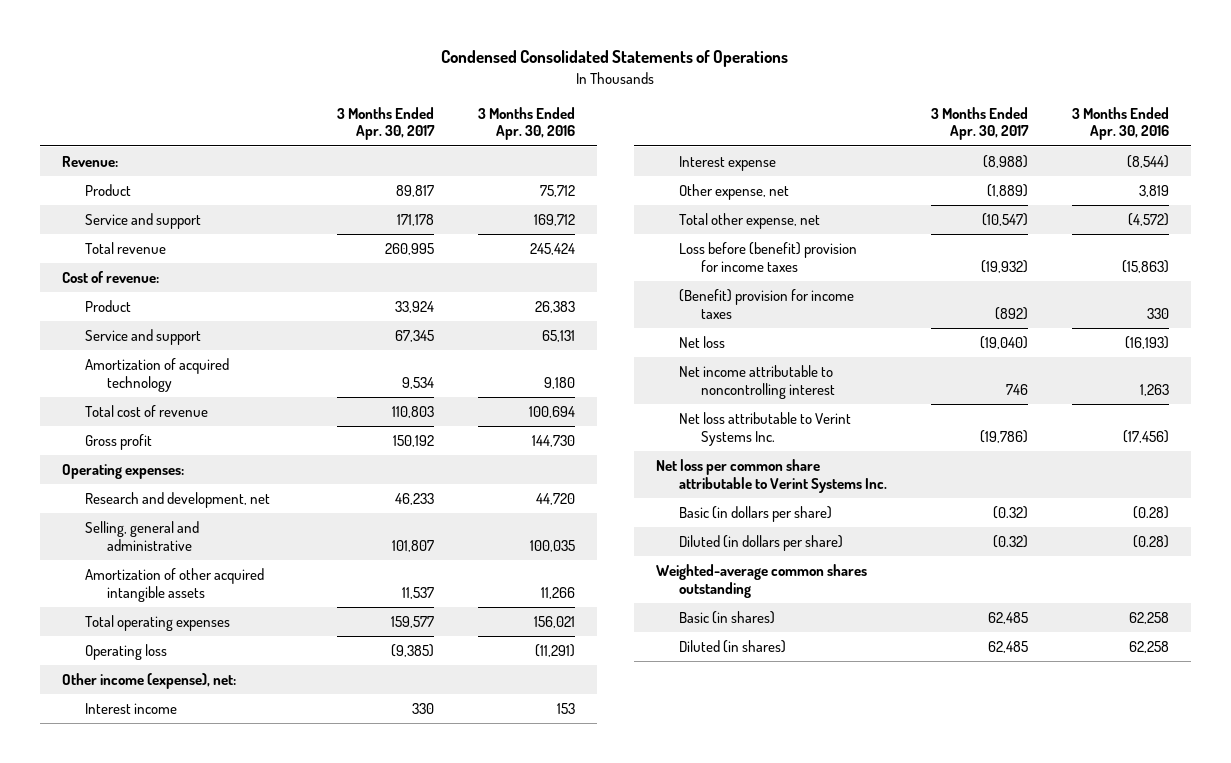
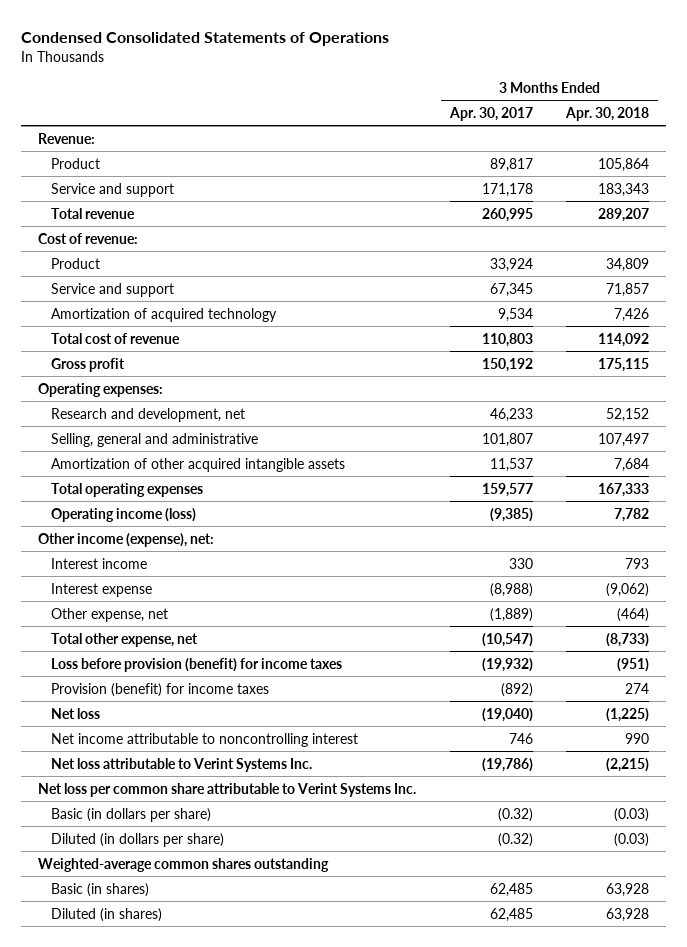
[477,106,575,141] 3 Months Ended Apr. 30, 2016 -> none
none -> [565,106,650,121] Apr. 30, 2018
[84,644,167,661] Operating loss -> [50,507,196,522] Operating income (loss)
[678,242,857,272] Loss before (benefit) provision for income taxes -> [50,657,342,672] Loss before provision (benefit) for income taxes
[678,289,854,319] (Benefit) provision for income taxes -> [50,682,269,697] Provision (benefit) for income taxes

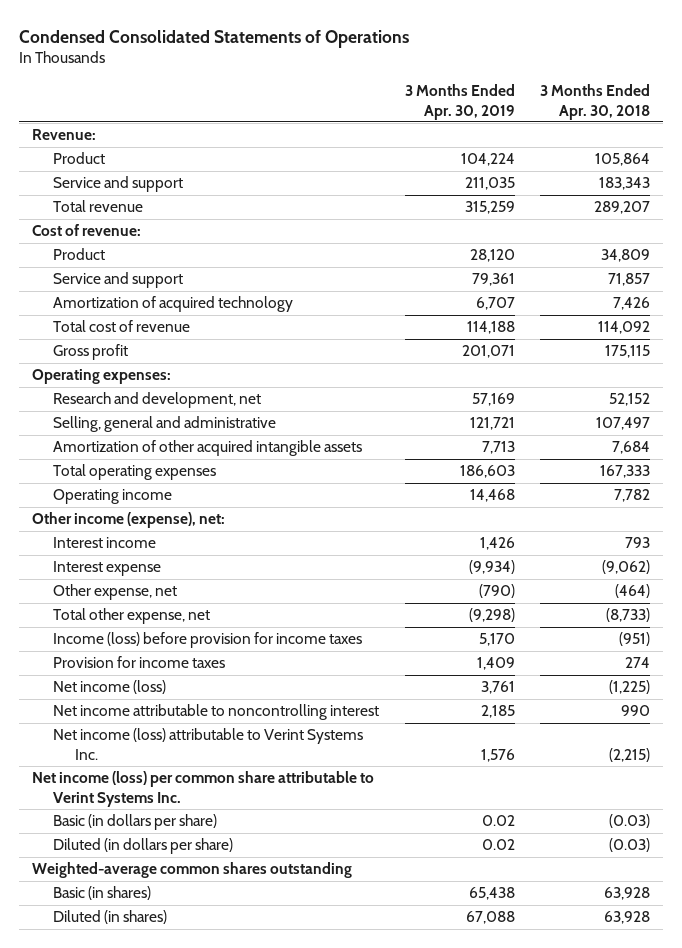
[448,106,533,121] Apr. 30, 2017 -> none
none -> [404,83,515,120] 3 Months Ended Apr. 30, 2019
[50,507,196,522] Operating income (loss) -> [53,489,173,505] Operating income
[50,657,342,672] Loss before provision (benefit) for income taxes -> [53,632,363,649] Income (loss) before provision for income taxes
[50,682,269,697] Provision (benefit) for income taxes -> [53,656,226,669] Provision for income taxes
[50,707,100,719] Net loss -> [53,680,167,695] Net income (loss)
[50,757,312,772] Net loss attributable to Verint Systems Inc. -> [53,728,364,760] Net income (loss) attributable to Verint Systems Inc.
[38,782,417,797] Net loss per common share attributable to Verint Systems Inc. -> [31,771,374,807] Net income (loss) per common share attributable to Verint Systems Inc.

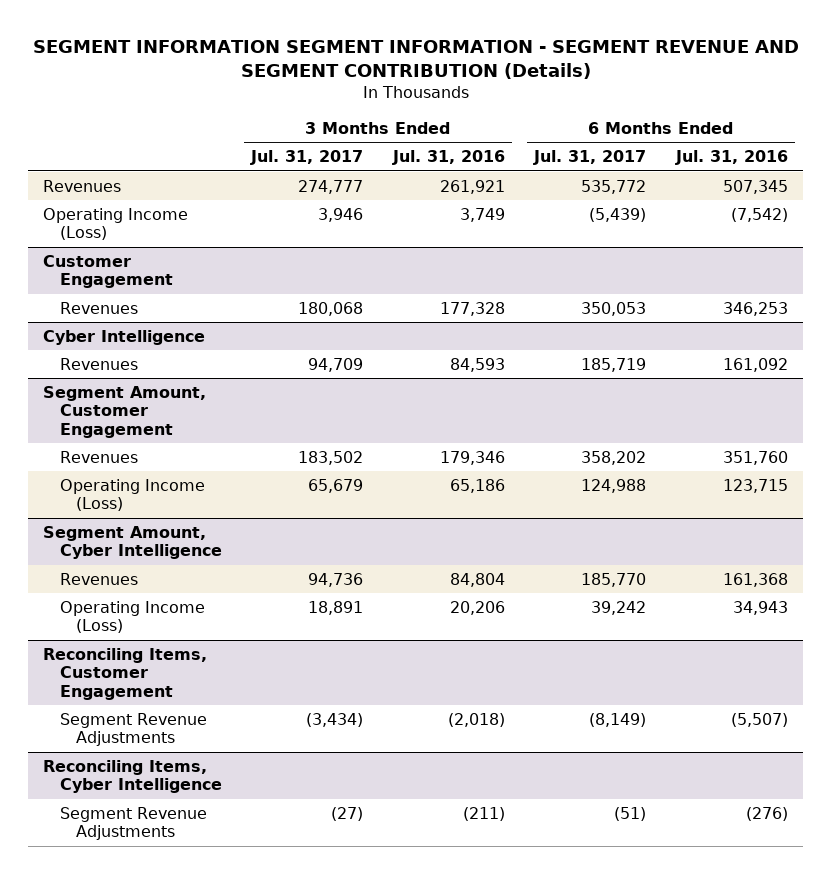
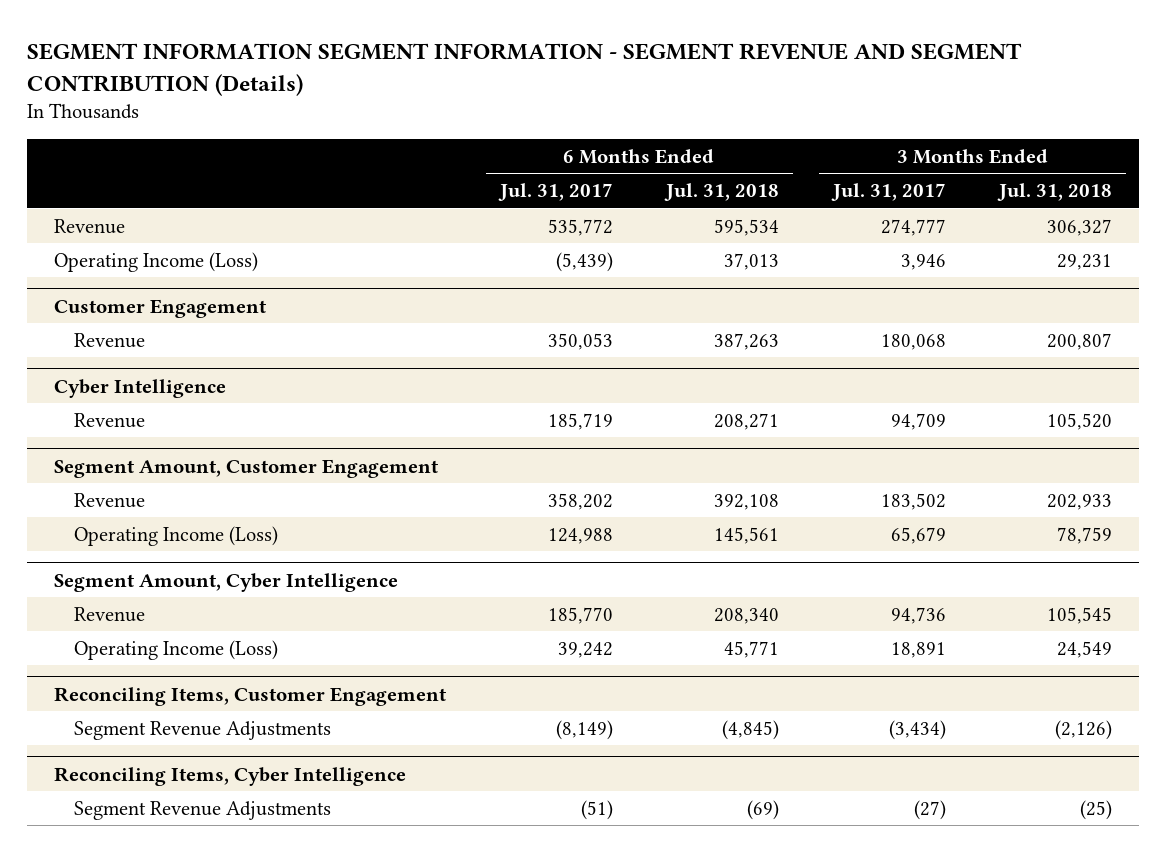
[391,150,505,166] Jul. 31, 2016 -> none
[675,150,789,166] Jul. 31, 2016 -> none
none -> [664,183,780,202] Jul. 31, 2018
none -> [997,183,1113,202] Jul. 31, 2018
[43,179,122,192] Revenues -> [54,218,126,234] Revenue
[59,301,138,314] Revenues -> [73,332,145,348] Revenue
[59,357,138,370] Revenues -> [73,412,145,428] Revenue
[59,450,138,463] Revenues -> [73,492,145,508] Revenue
[59,572,138,585] Revenues -> [73,606,145,622] Revenue

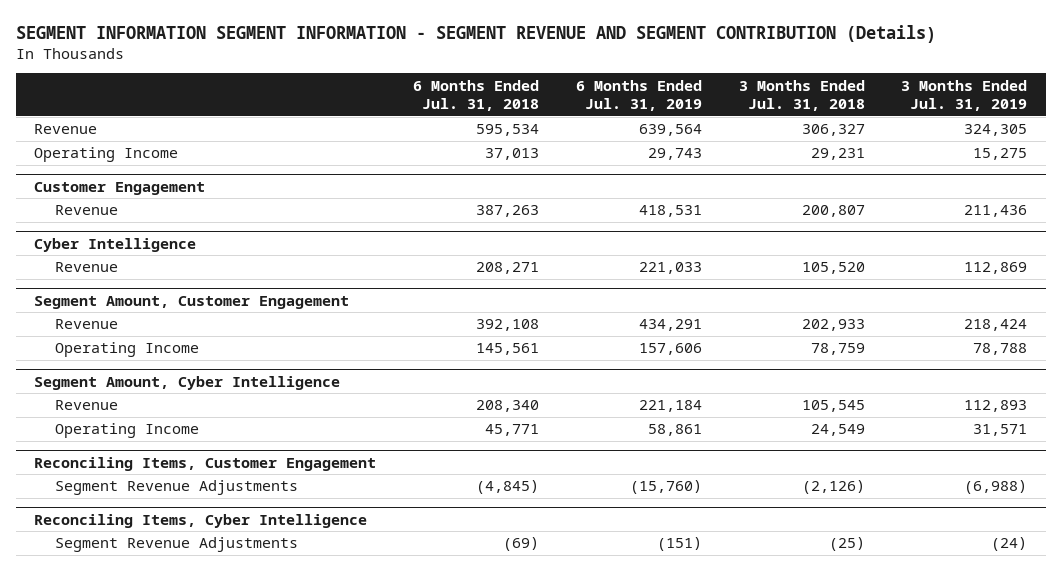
[497,183,613,202] Jul. 31, 2017 -> none
[830,183,946,202] Jul. 31, 2017 -> none
none -> [575,79,702,112] 6 Months Ended Jul. 31, 2019
none -> [901,79,1028,112] 3 Months Ended Jul. 31, 2019
[54,251,259,272] Operating Income (Loss) -> [34,147,179,163] Operating Income
[73,525,278,546] Operating Income (Loss) -> [55,342,200,358] Operating Income
[73,639,278,660] Operating Income (Loss) -> [55,423,200,439] Operating Income

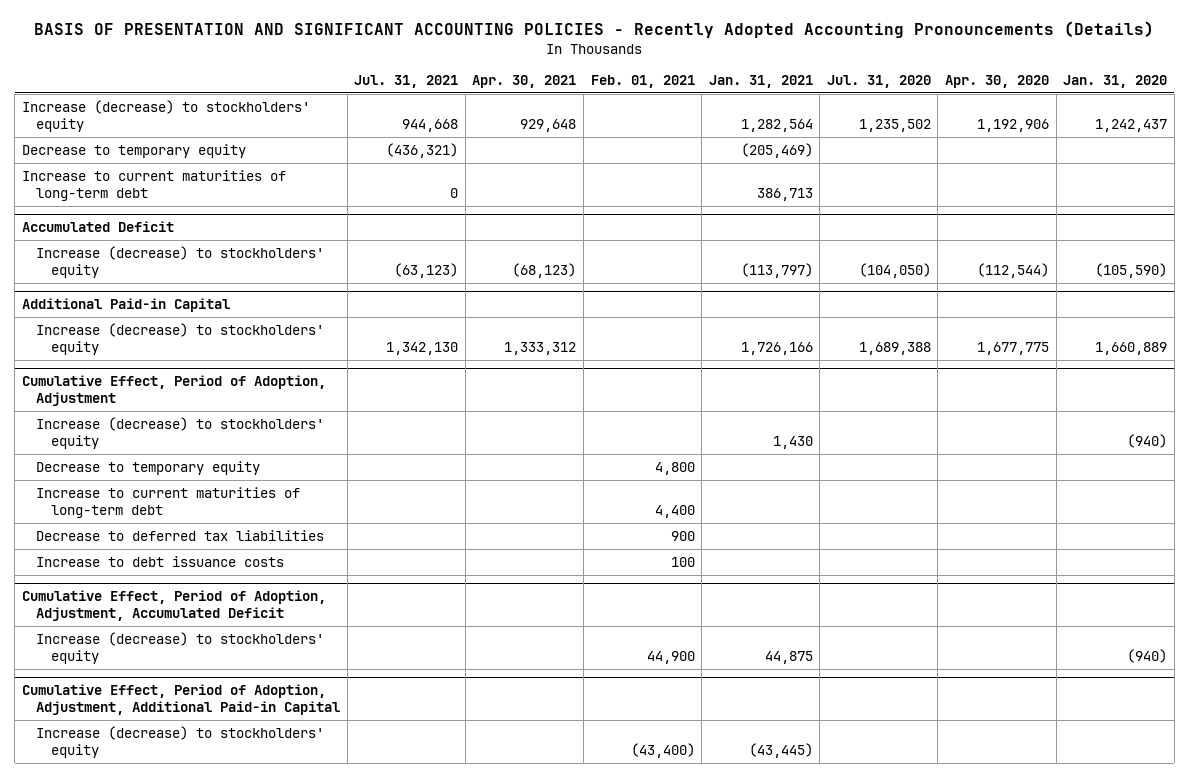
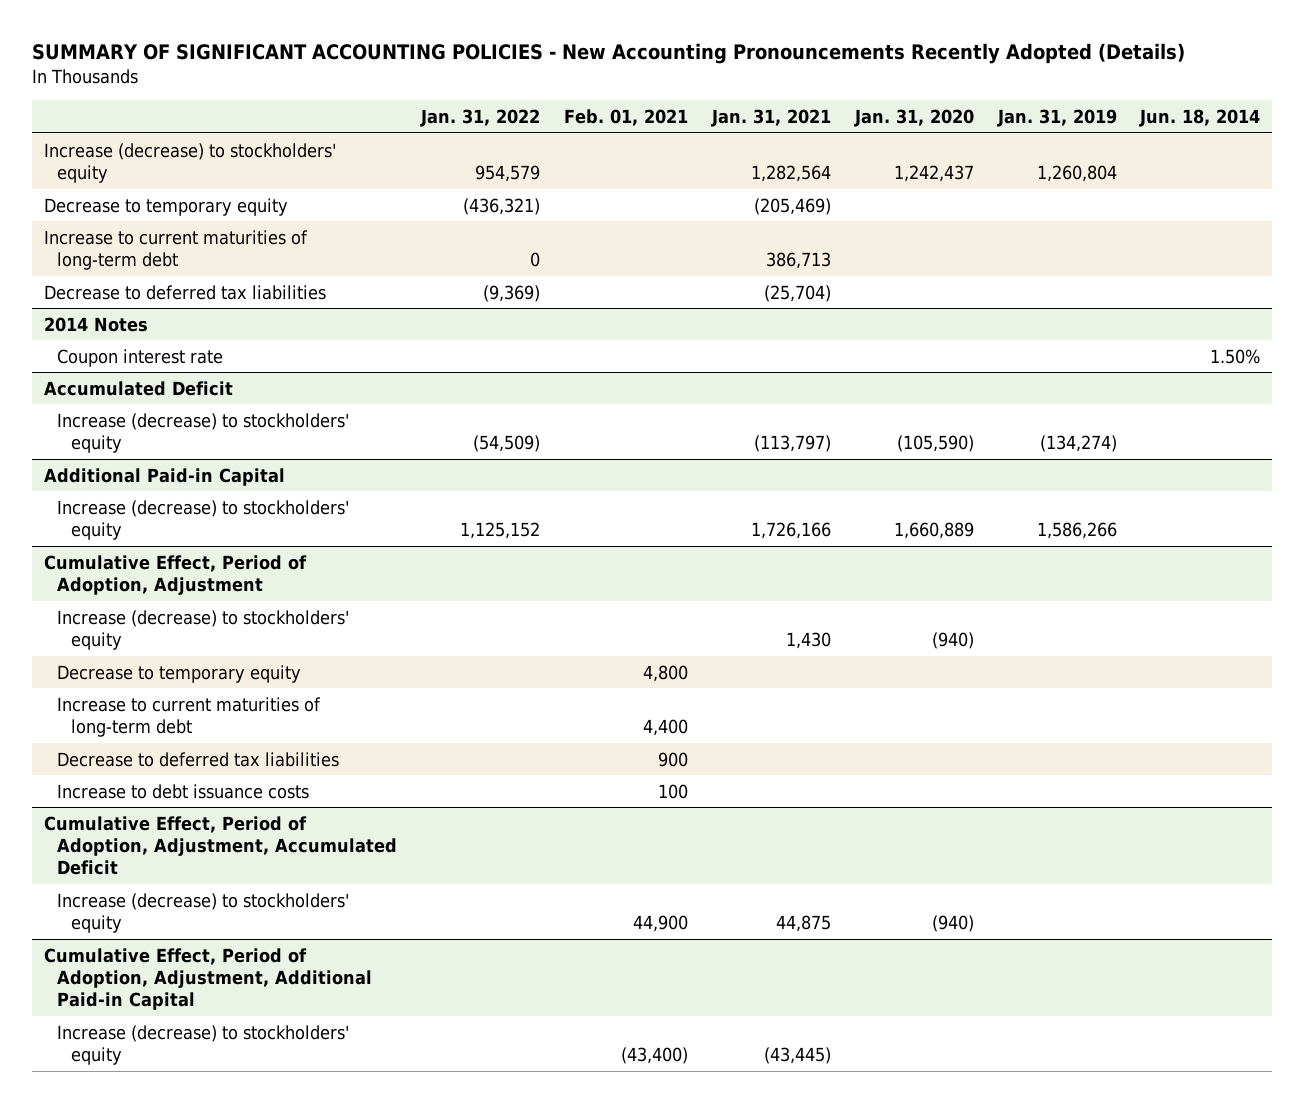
[34,21,1155,39] BASIS OF PRESENTATION AND SIGNIFICANT ACCOUNTING POLICIES - Recently Adopted Accounting Pronouncements (Details) -> [31,43,1185,65] SUMMARY OF SIGNIFICANT ACCOUNTING POLICIES - New Accounting Pronouncements Recently Adopted (Details)
[354,74,459,88] Jul. 31, 2021 -> none
[472,74,577,88] Apr. 30, 2021 -> none
[826,74,931,88] Jul. 31, 2020 -> none
[944,74,1049,88] Apr. 30, 2020 -> none
none -> [420,108,541,127] Jan. 31, 2022
none -> [996,108,1117,127] Jan. 31, 2019
none -> [1139,108,1261,127] Jun. 18, 2014
none -> [43,284,326,300] Decrease to deferred tax liabilities
none -> [43,316,148,332] 2014 Notes
none -> [57,348,224,367] Coupon interest rate

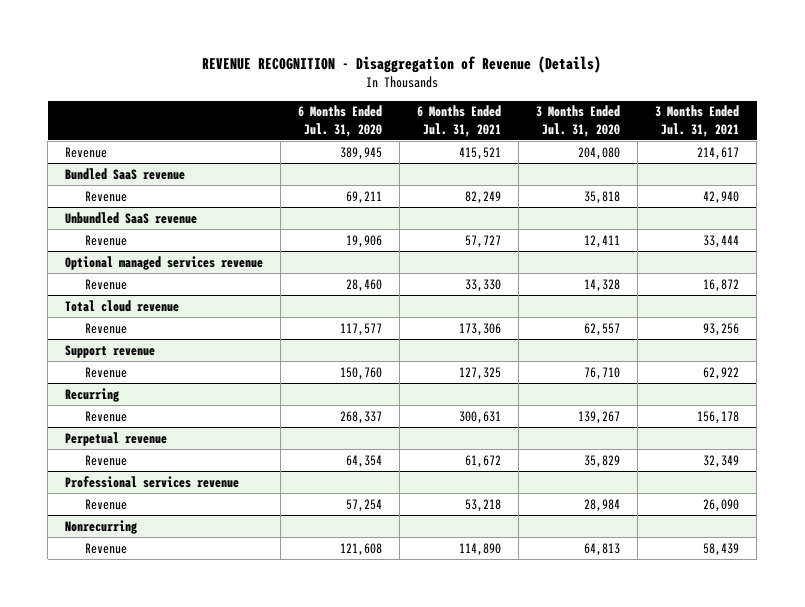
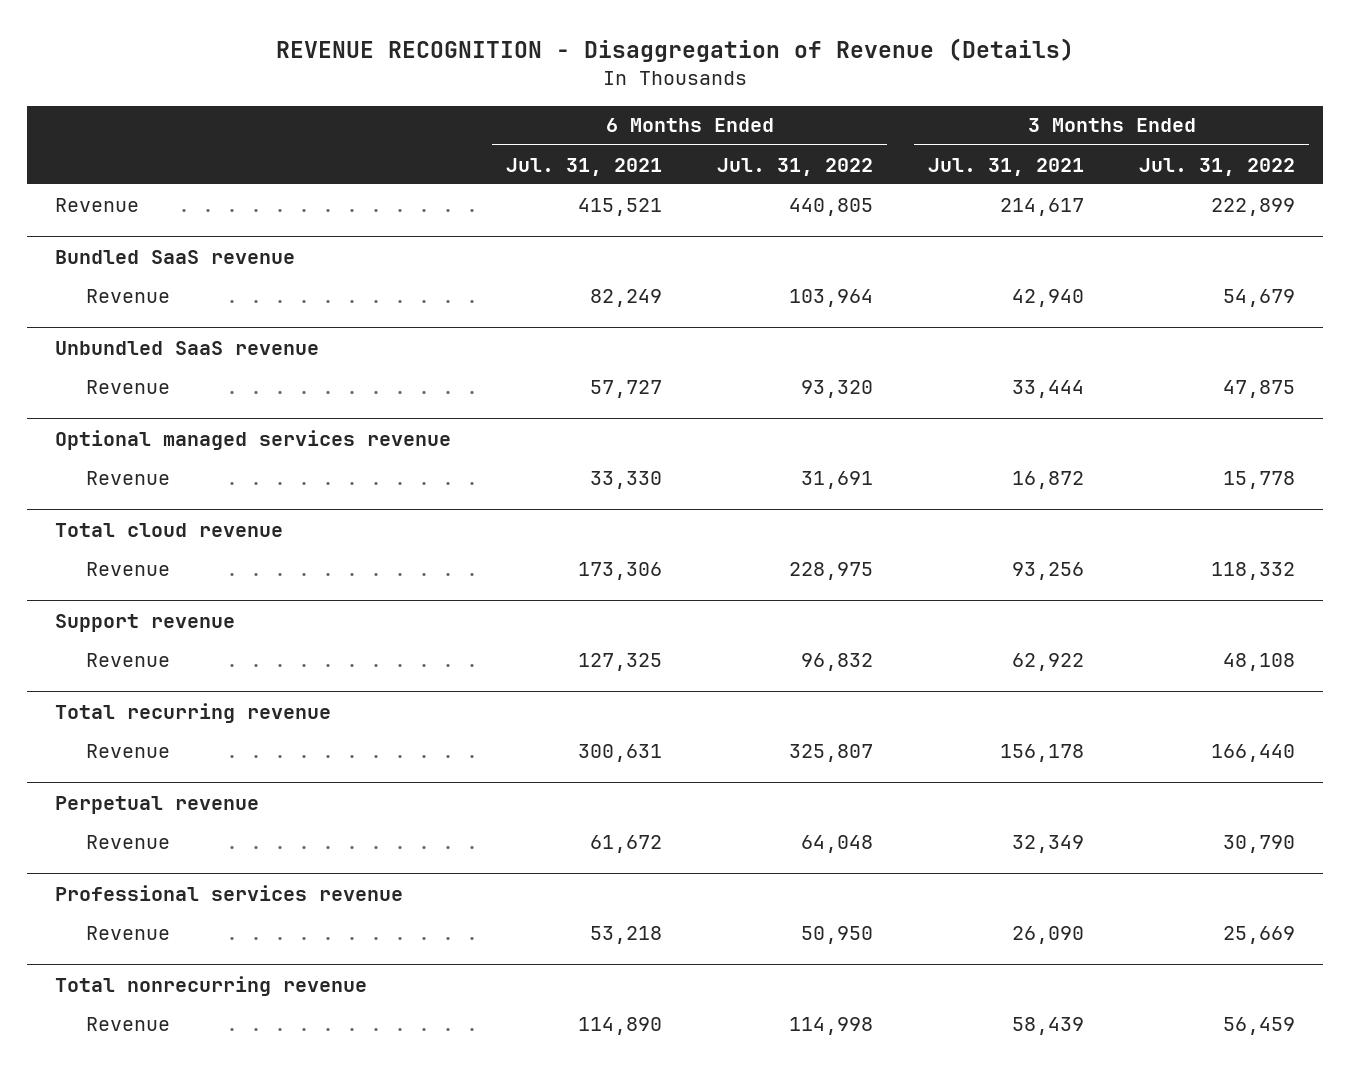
[298,105,383,137] 6 Months Ended Jul. 31, 2020 -> none
[536,105,621,137] 3 Months Ended Jul. 31, 2020 -> none
none -> [717,157,874,176] Jul. 31, 2022
none -> [1139,157,1296,176] Jul. 31, 2022
[65,387,120,402] Recurring -> [54,702,331,723] Total recurring revenue
[65,519,138,534] Nonrecurring -> [54,975,367,996] Total nonrecurring revenue

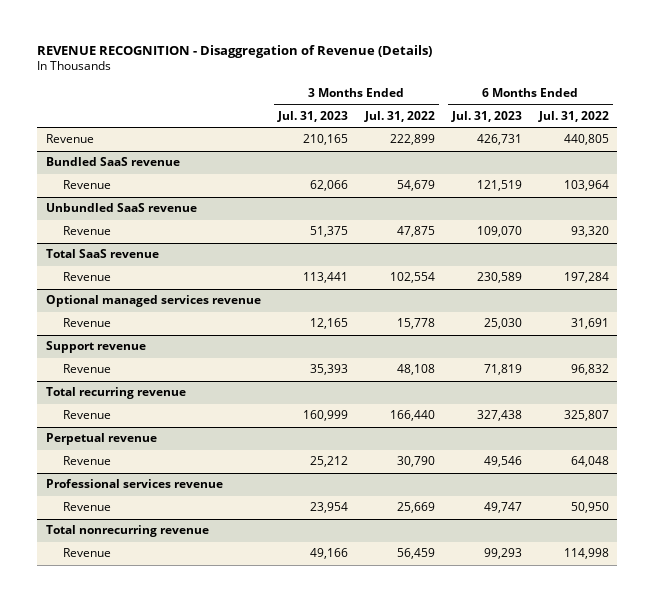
[505,157,662,176] Jul. 31, 2021 -> none
[928,157,1085,176] Jul. 31, 2021 -> none
none -> [276,110,348,122] Jul. 31, 2023
none -> [450,110,522,122] Jul. 31, 2023
none -> [45,249,159,259] Total SaaS revenue
none -> [63,272,112,282] Revenue
[54,522,283,537] Total cloud revenue -> none
[85,561,170,576] Revenue -> none

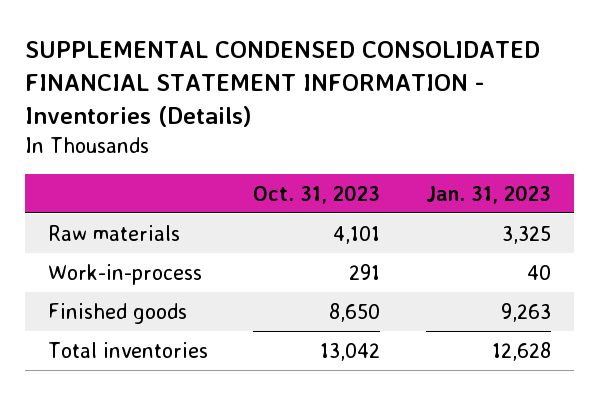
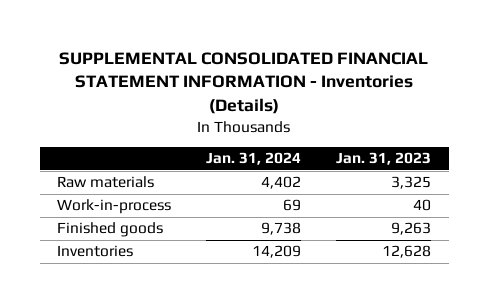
[25,41,541,128] SUPPLEMENTAL CONDENSED CONSOLIDATED FINANCIAL STATEMENT INFORMATION - Inventories (Details) -> [59,51,429,115] SUPPLEMENTAL CONSOLIDATED FINANCIAL STATEMENT INFORMATION - Inventories (Details)
[253,184,381,204] Oct. 31, 2023 -> none
none -> [206,152,302,166] Jan. 31, 2024
[47,341,208,358] Total inventories -> [57,245,134,258] Inventories

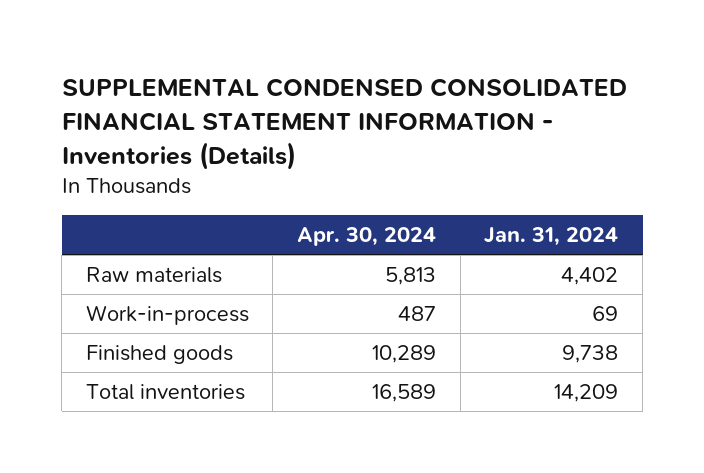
[59,51,429,115] SUPPLEMENTAL CONSOLIDATED FINANCIAL STATEMENT INFORMATION - Inventories (Details) -> [61,77,627,170] SUPPLEMENTAL CONDENSED CONSOLIDATED FINANCIAL STATEMENT INFORMATION - Inventories (Details)
[336,152,432,166] Jan. 31, 2023 -> none
none -> [297,227,437,247] Apr. 30, 2024
[57,245,134,258] Inventories -> [85,383,245,400] Total inventories

